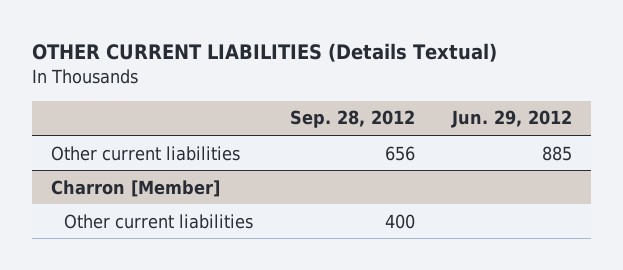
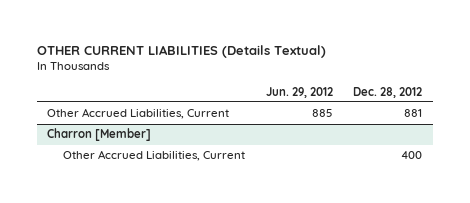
[289,110,415,129] Sep. 28, 2012 -> none
none -> [353,86,423,98] Dec. 28, 2012
[50,145,240,161] Other current liabilities -> [47,108,230,120] Other Accrued Liabilities, Current
[63,213,253,229] Other current liabilities -> [62,150,245,162] Other Accrued Liabilities, Current

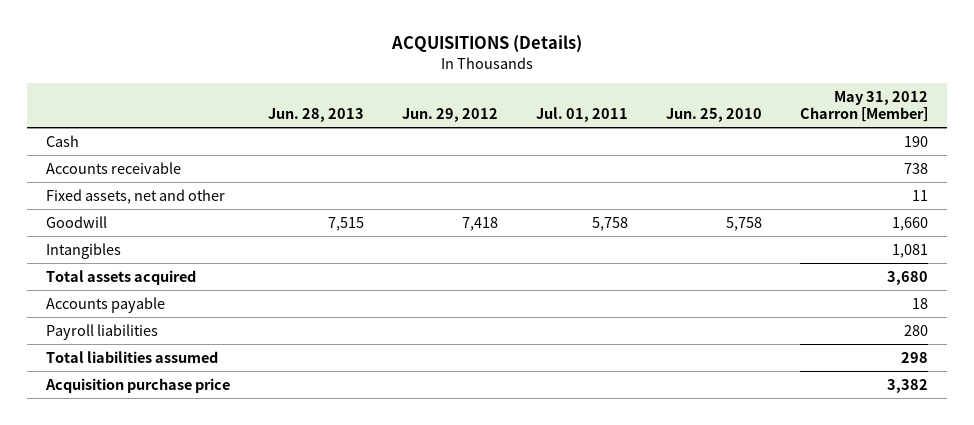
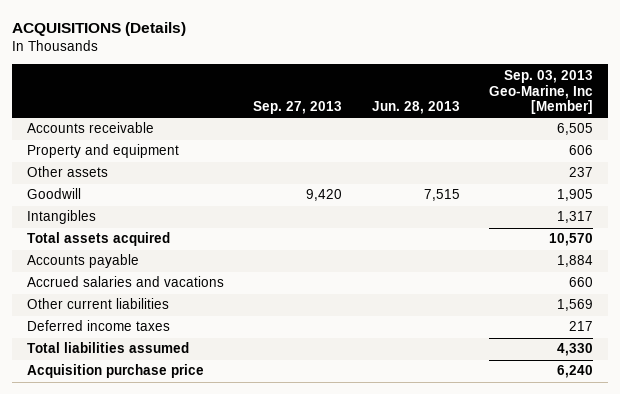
[402,108,499,123] Jun. 29, 2012 -> none
[536,107,629,123] Jul. 01, 2011 -> none
[666,108,763,123] Jun. 25, 2010 -> none
[800,90,929,123] May 31, 2012 Charron [Member] -> none
none -> [253,101,343,115] Sep. 27, 2013
none -> [489,69,594,115] Sep. 03, 2013 Geo-Marine, Inc [Member]
[46,134,80,147] Cash -> none
[46,188,226,204] Fixed assets, net and other -> [26,144,179,159] Property and equipment
none -> [26,166,108,178] Other assets
none -> [26,276,224,288] Accrued salaries and vacations
[46,323,159,340] Payroll liabilities -> [26,298,169,310] Other current liabilities
none -> [26,320,170,332] Deferred income taxes

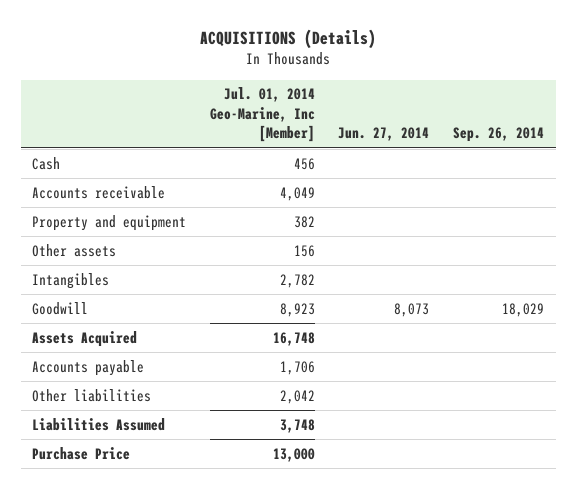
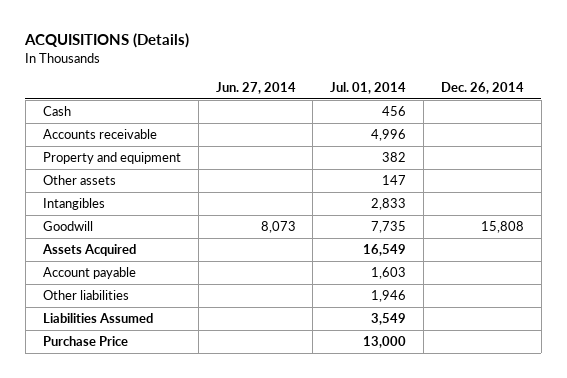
[209,87,315,143] Jul. 01, 2014 Geo-Marine, Inc [Member] -> none
[452,127,544,143] Sep. 26, 2014 -> none
none -> [330,81,407,94] Jul. 01, 2014
none -> [441,81,525,94] Dec. 26, 2014
[32,359,145,376] Accounts payable -> [42,267,136,280] Account payable

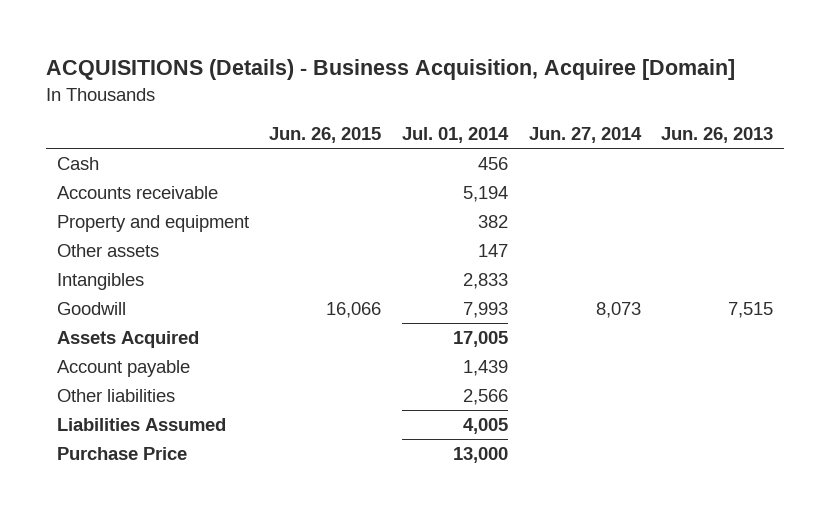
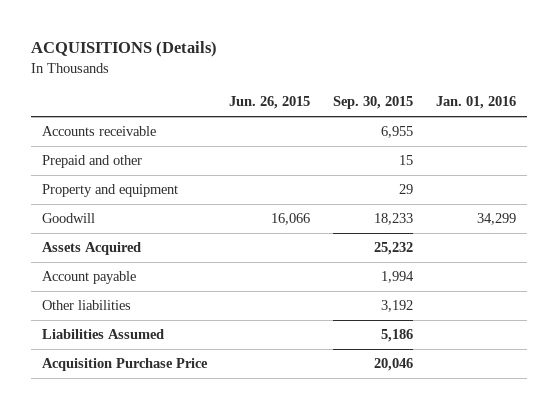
[46,59,736,81] ACQUISITIONS (Details) - Business Acquisition, Acquiree [Domain] -> [30,41,217,58] ACQUISITIONS (Details)
[401,127,509,144] Jul. 01, 2014 -> none
[528,127,642,144] Jun. 27, 2014 -> none
[661,127,774,144] Jun. 26, 2013 -> none
none -> [333,96,414,110] Sep. 30, 2015
none -> [435,96,516,110] Jan. 01, 2016
[56,156,99,170] Cash -> none
none -> [41,155,142,169] Prepaid and other
[56,243,159,257] Other assets -> none
[56,272,144,290] Intangibles -> none
[56,446,187,460] Purchase Price -> [41,358,208,372] Acquisition Purchase Price

